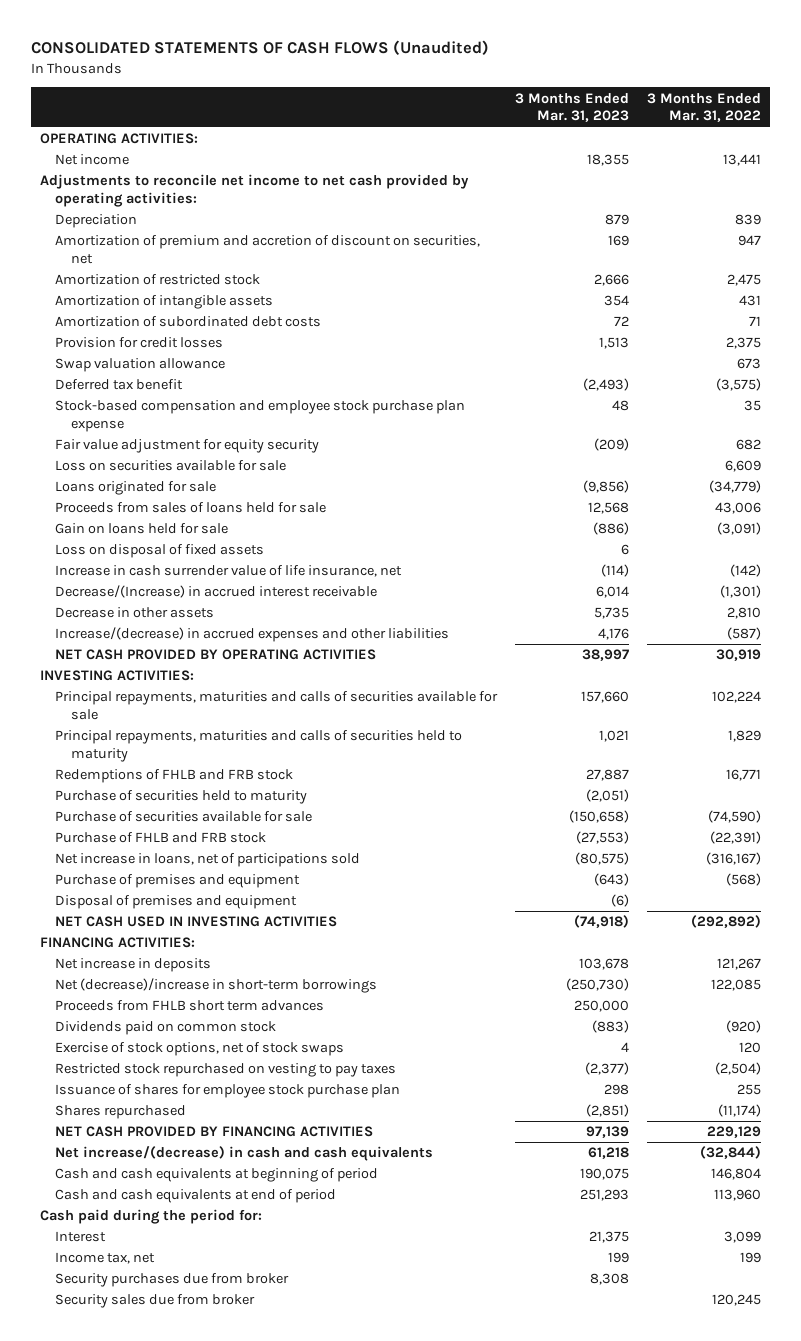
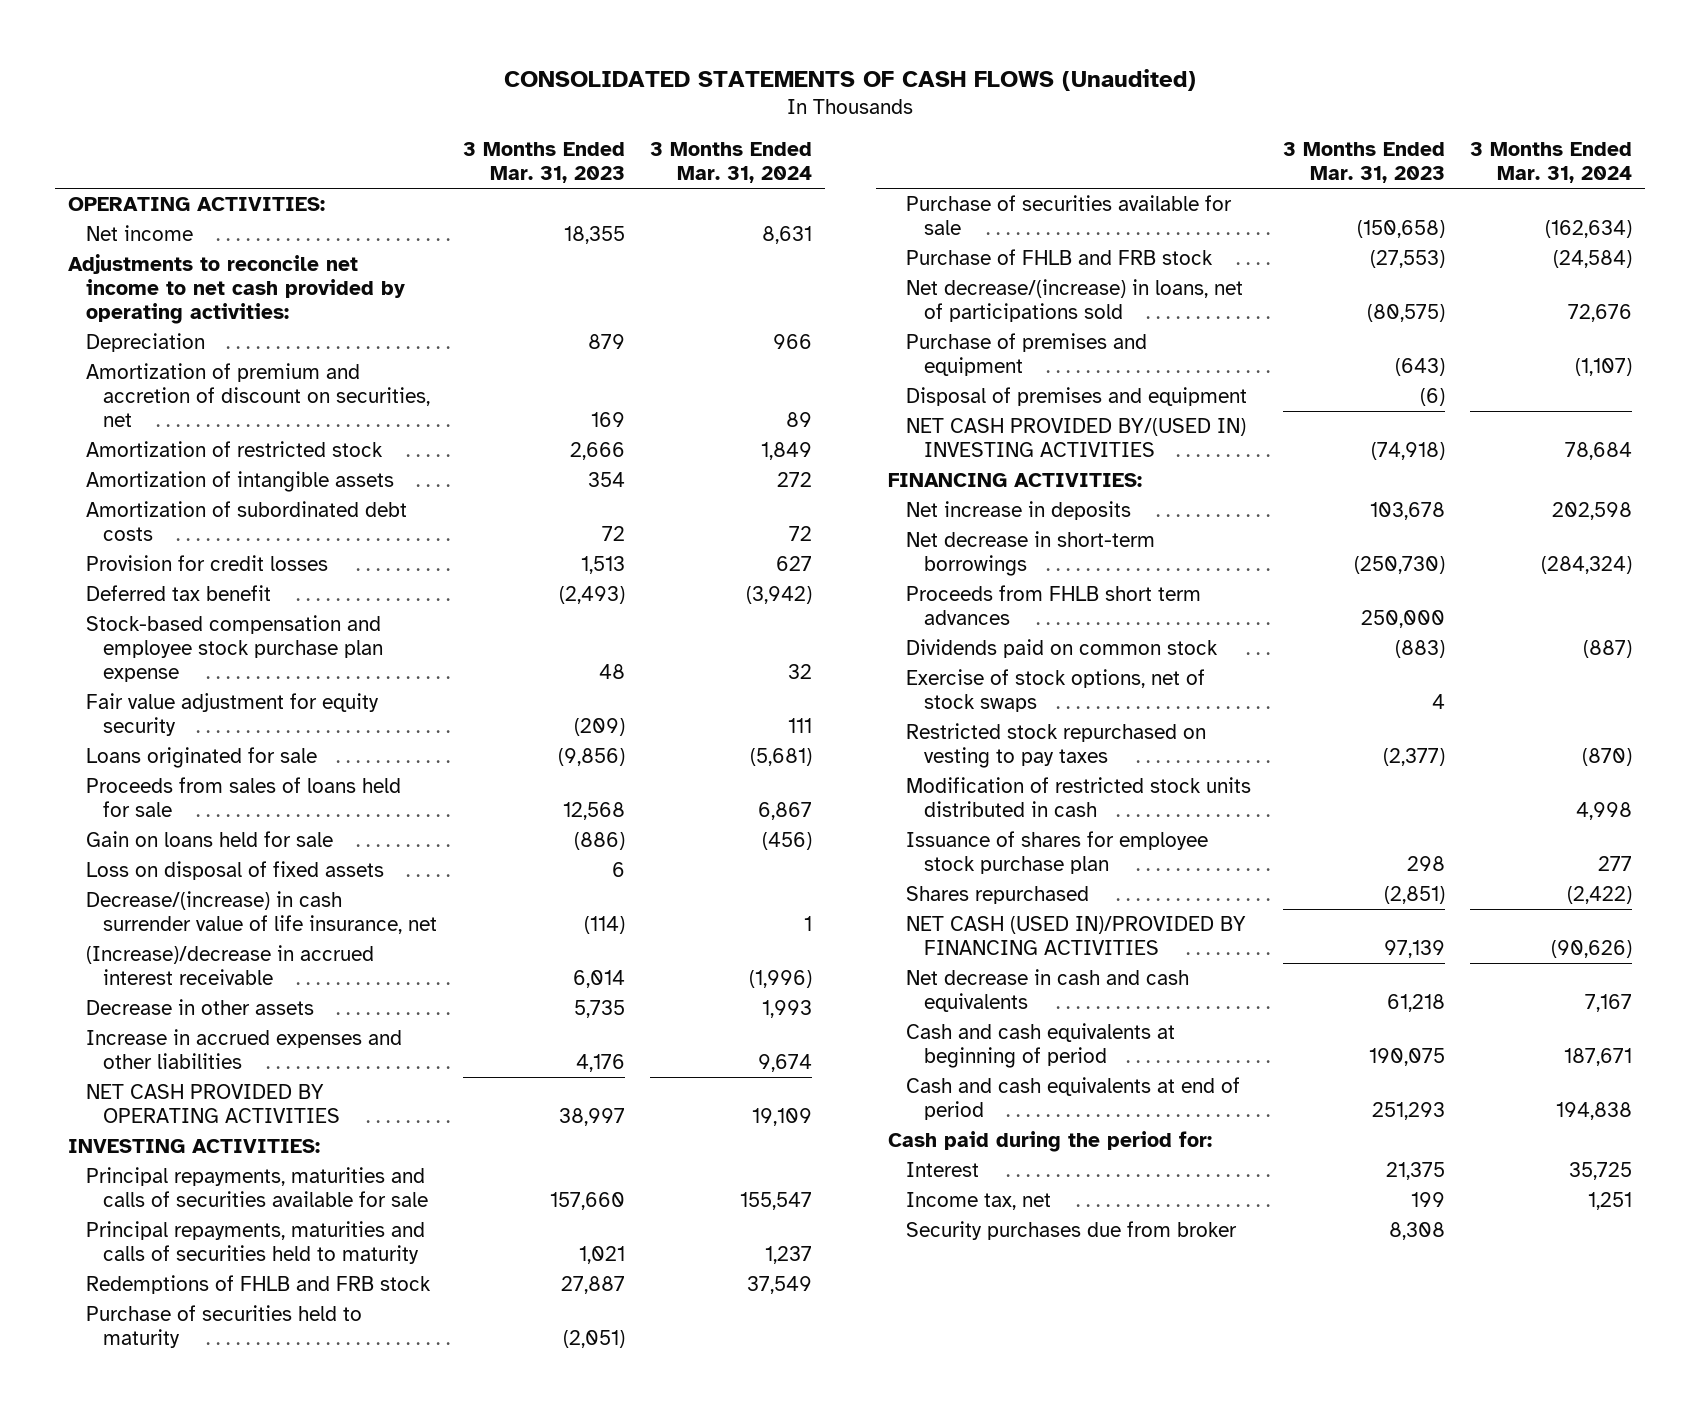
[647,92,762,123] 3 Months Ended Mar. 31, 2022 -> none
none -> [650,142,813,184] 3 Months Ended Mar. 31, 2024
[55,358,226,373] Swap valuation allowance -> none
[55,460,287,472] Loss on securities available for sale -> none
[55,565,403,578] Increase in cash surrender value of life insurance, net -> [85,890,438,934] Decrease/(increase) in cash surrender value of life insurance, net
[55,585,378,599] Decrease/(Increase) in accrued interest receivable -> [85,944,374,985] (Increase)/decrease in accrued interest receivable
[55,627,450,643] Increase/(decrease) in accrued expenses and other liabilities -> [85,1028,402,1069] Increase in accrued expenses and other liabilities
[55,853,361,868] Net increase in loans, net of participations sold -> [905,278,1243,322] Net decrease/(increase) in loans, net of participations sold
[55,916,338,928] NET CASH USED IN INVESTING ACTIVITIES -> [905,417,1246,457] NET CASH PROVIDED BY/(USED IN) INVESTING ACTIVITIES
[55,978,378,994] Net (decrease)/increase in short-term borrowings -> [905,530,1155,576] Net decrease in short-term borrowings
none -> [905,776,1251,817] Modification of restricted stock units distributed in cash
[55,1126,374,1138] NET CASH PROVIDED BY FINANCING ACTIVITIES -> [905,915,1246,955] NET CASH (USED IN)/PROVIDED BY FINANCING ACTIVITIES
[55,1146,434,1162] Net increase/(decrease) in cash and cash equivalents -> [905,968,1189,1012] Net decrease in cash and cash equivalents
[55,1294,256,1309] Security sales due from broker -> none

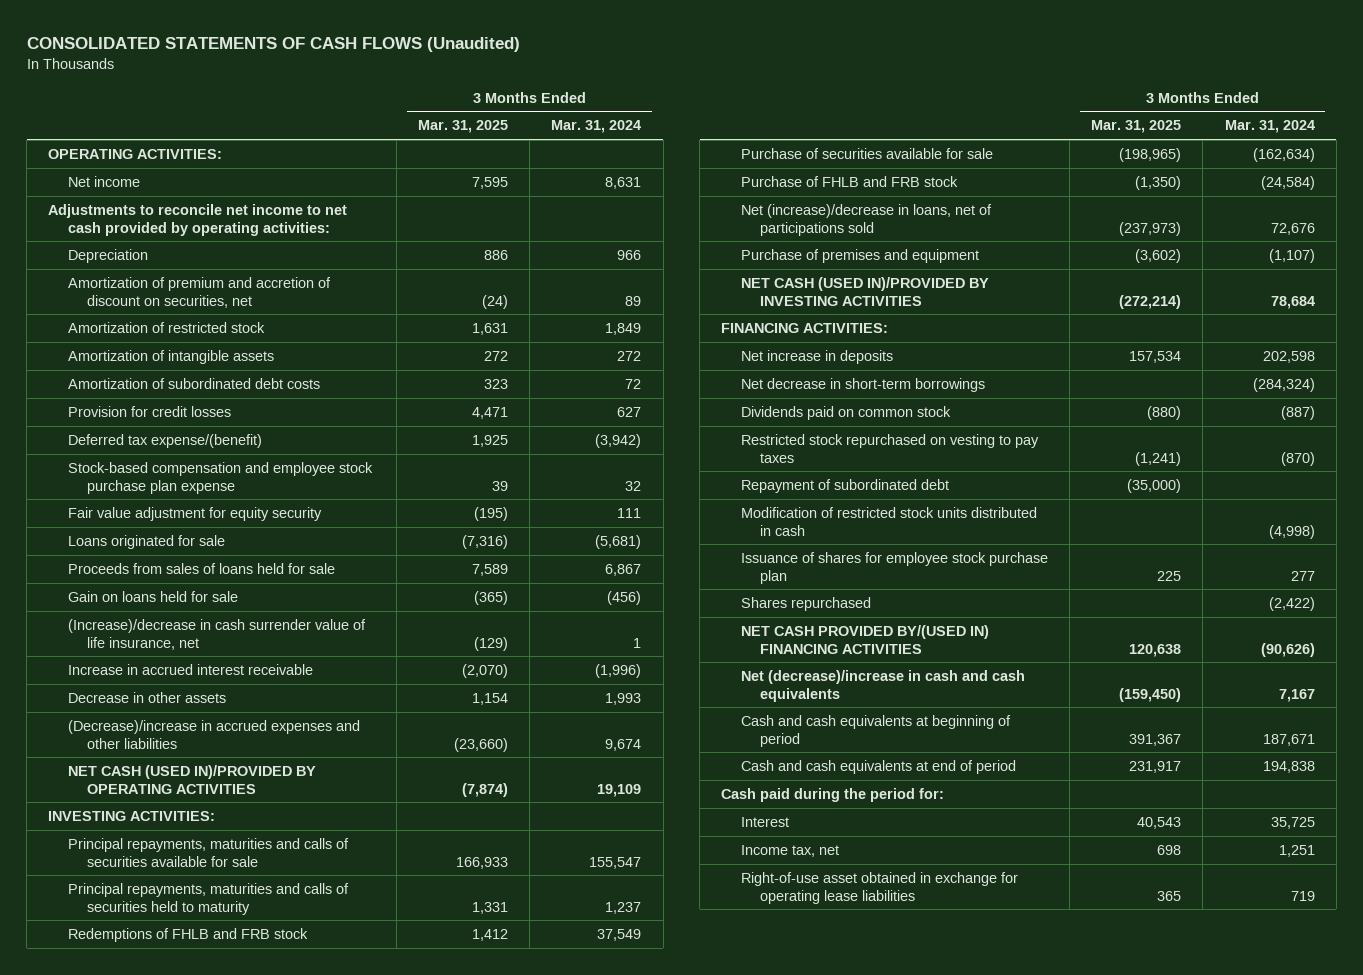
[462,142,625,184] 3 Months Ended Mar. 31, 2023 -> none
none -> [418,120,509,134] Mar. 31, 2025
[85,584,271,601] Deferred tax benefit -> [67,433,262,448] Deferred tax expense/(benefit)
[85,860,384,880] Loss on disposal of fixed assets -> none
[85,890,438,934] Decrease/(increase) in cash surrender value of life insurance, net -> [67,618,366,650] (Increase)/decrease in cash surrender value of life insurance, net
[85,944,374,985] (Increase)/decrease in accrued interest receivable -> [67,663,313,675] Increase in accrued interest receivable
[85,1028,402,1069] Increase in accrued expenses and other liabilities -> [67,719,360,749] (Decrease)/increase in accrued expenses and other liabilities
[85,1083,341,1123] NET CASH PROVIDED BY OPERATING ACTIVITIES -> [67,764,316,794] NET CASH (USED IN)/PROVIDED BY OPERATING ACTIVITIES
[85,1304,362,1348] Purchase of securities held to maturity -> none
[905,278,1243,322] Net decrease/(increase) in loans, net of participations sold -> [740,203,992,236] Net (increase)/decrease in loans, net of participations sold
[905,386,1247,406] Disposal of premises and equipment -> none
[905,417,1246,457] NET CASH PROVIDED BY/(USED IN) INVESTING ACTIVITIES -> [740,276,989,306] NET CASH (USED IN)/PROVIDED BY INVESTING ACTIVITIES
[905,584,1201,625] Proceeds from FHLB short term advances -> none
[905,668,1205,712] Exercise of stock options, net of stock swaps -> none
none -> [740,478,949,493] Repayment of subordinated debt
[1576,801,1633,820] 4,998 -> [1268,524,1315,539] (4,998)
[905,915,1246,955] NET CASH (USED IN)/PROVIDED BY FINANCING ACTIVITIES -> [740,624,989,654] NET CASH PROVIDED BY/(USED IN) FINANCING ACTIVITIES
[905,968,1189,1012] Net decrease in cash and cash equivalents -> [740,669,1025,702] Net (decrease)/increase in cash and cash equivalents
[905,1220,1237,1240] Security purchases due from broker -> none
none -> [740,871,1018,904] Right-of-use asset obtained in exchange for operating lease liabilities

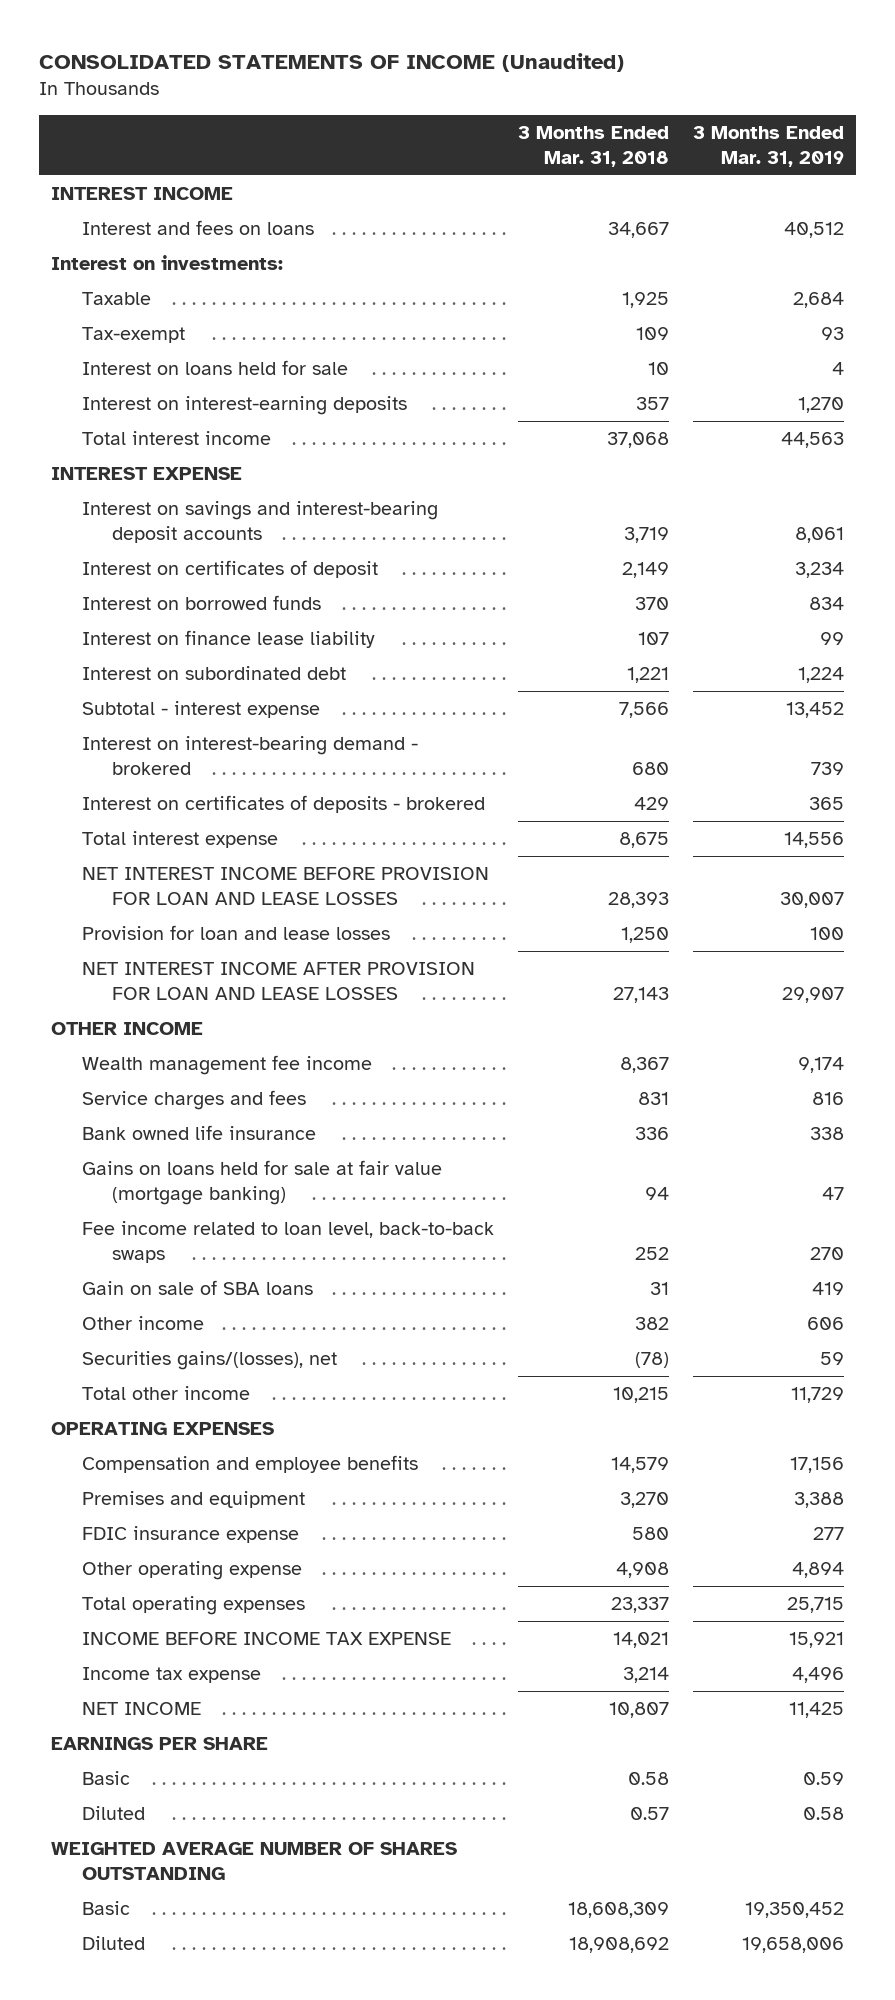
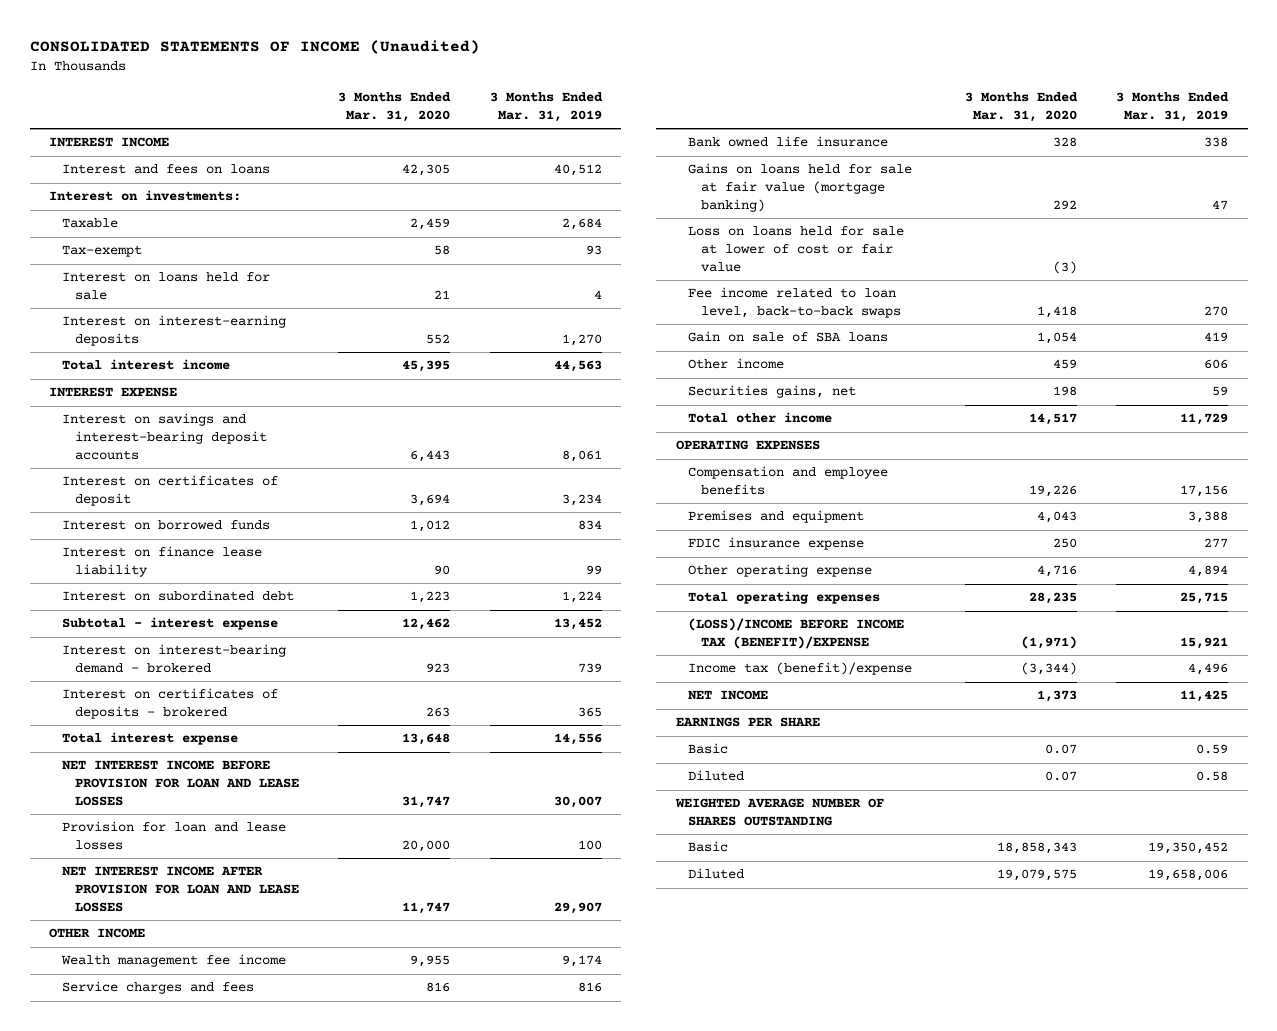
[517,125,669,167] 3 Months Ended Mar. 31, 2018 -> none
none -> [338,92,452,123] 3 Months Ended Mar. 31, 2020
none -> [688,226,905,272] Loss on loans held for sale at lower of cost or fair value
[81,1350,337,1370] Securities gains/(losses), net -> [688,385,857,399] Securities gains, net
[81,1631,451,1645] INCOME BEFORE INCOME TAX EXPENSE -> [688,618,905,650] (LOSS)/INCOME BEFORE INCOME TAX (BENEFIT)/EXPENSE
[81,1666,261,1683] Income tax expense -> [688,662,913,676] Income tax (benefit)/expense

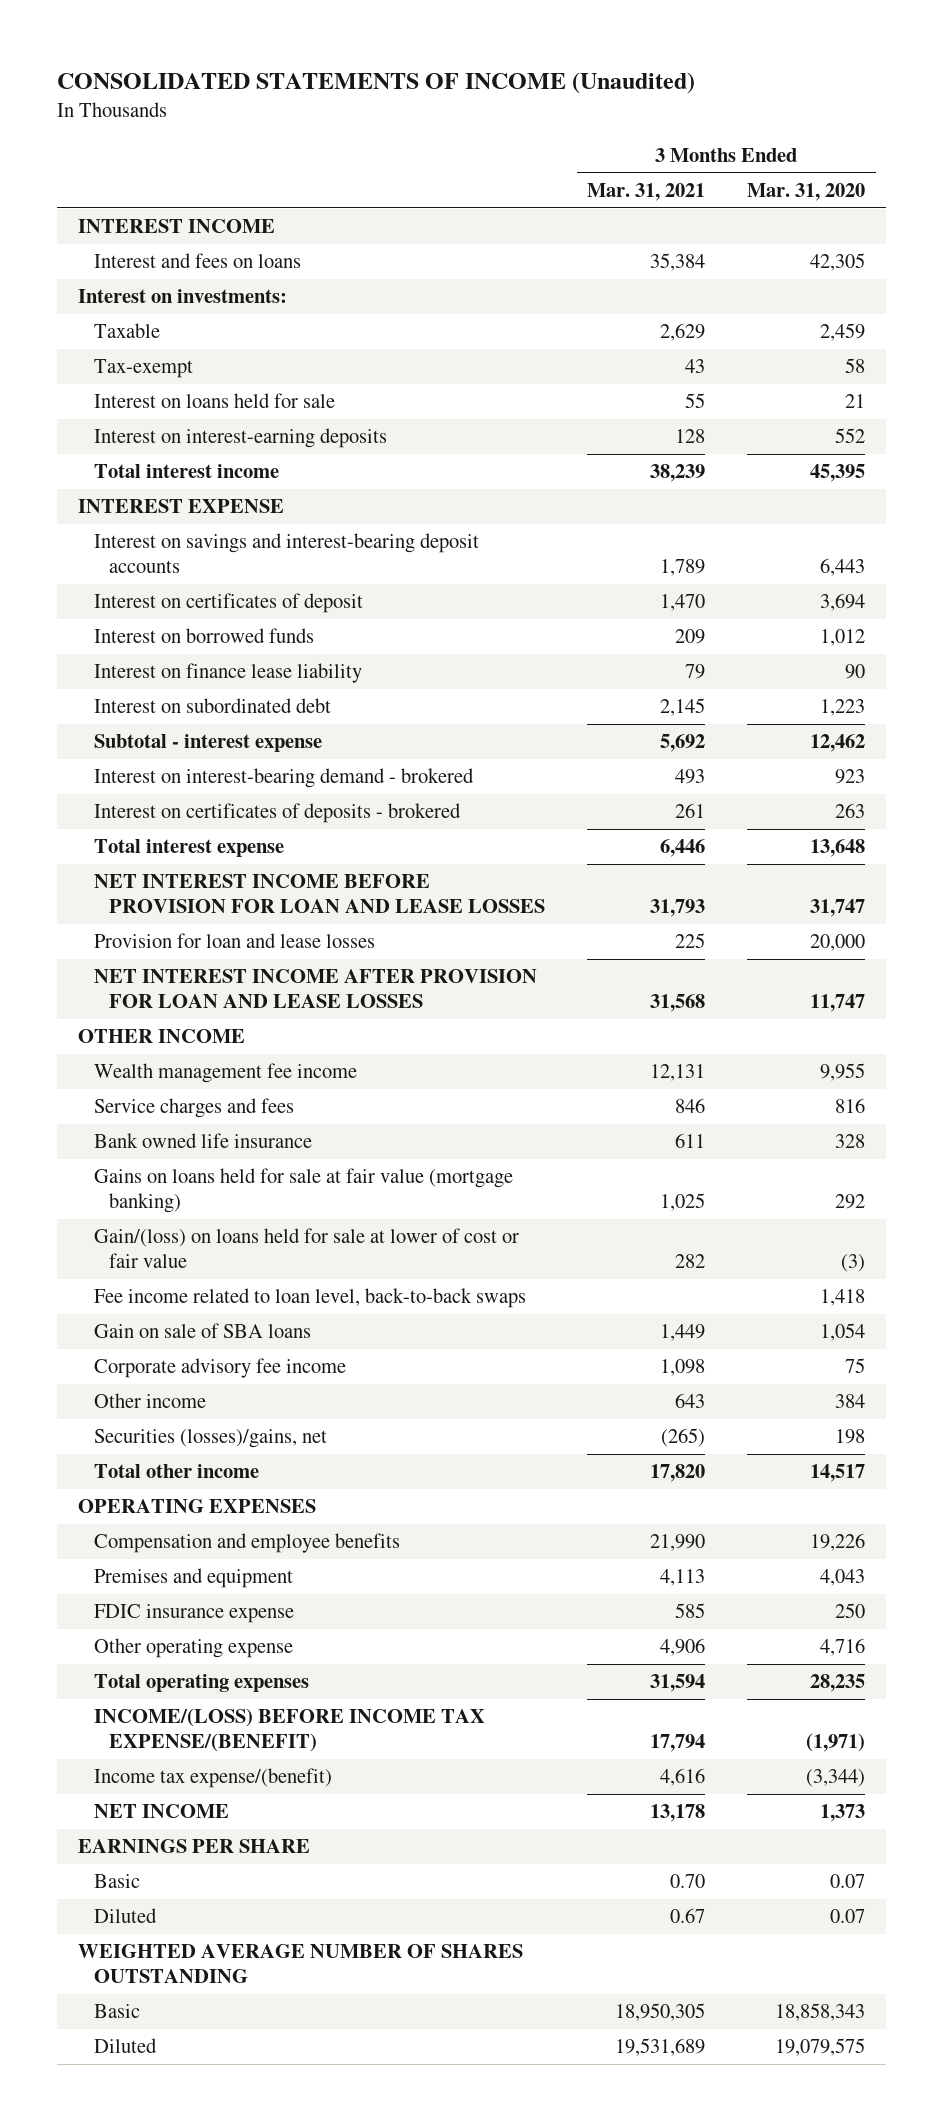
[489,92,603,123] 3 Months Ended Mar. 31, 2019 -> none
none -> [587,183,706,202] Mar. 31, 2021
[688,226,905,272] Loss on loans held for sale at lower of cost or fair value -> [93,1228,519,1269] Gain/(loss) on loans held for sale at lower of cost or fair value
none -> [93,1358,346,1379] Corporate advisory fee income
[1052,359,1077,370] 459 -> [835,1394,866,1409] 384
[688,385,857,399] Securities gains, net -> [93,1429,327,1449] Securities (losses)/gains, net
[688,618,905,650] (LOSS)/INCOME BEFORE INCOME TAX (BENEFIT)/EXPENSE -> [93,1708,485,1753] INCOME/(LOSS) BEFORE INCOME TAX EXPENSE/(BENEFIT)
[688,662,913,676] Income tax (benefit)/expense -> [93,1768,332,1789] Income tax expense/(benefit)

